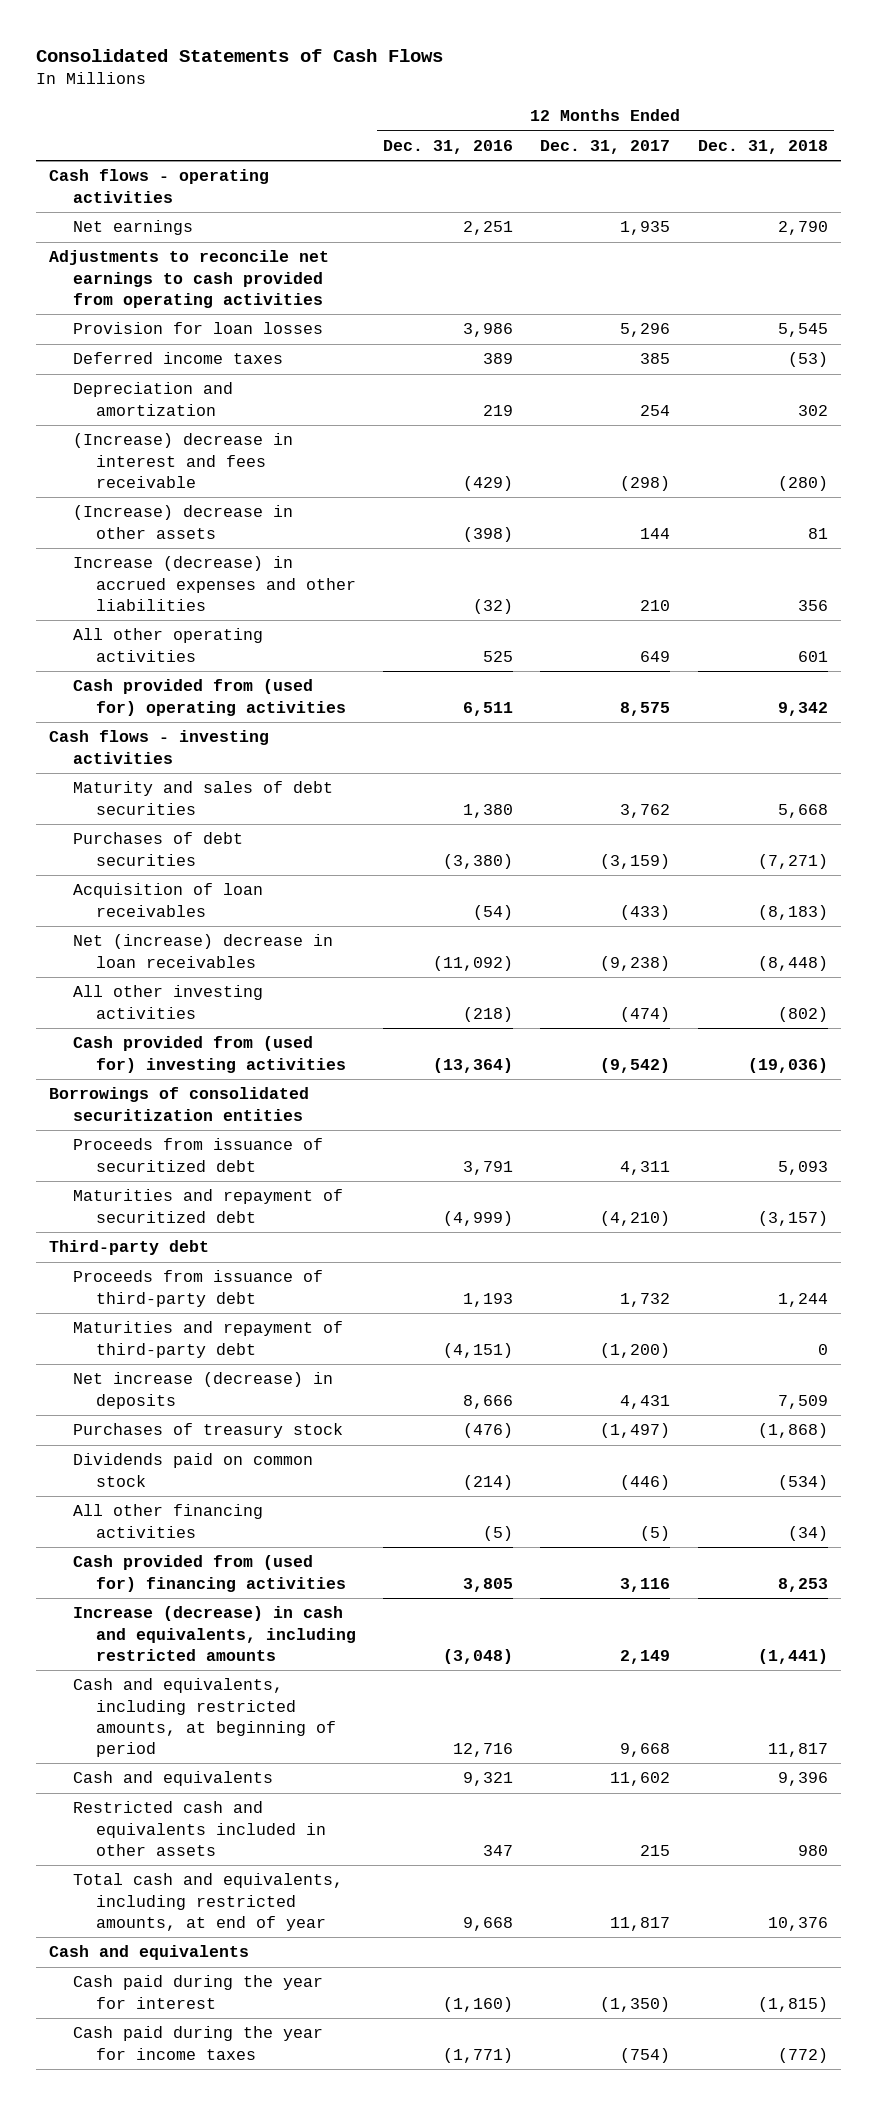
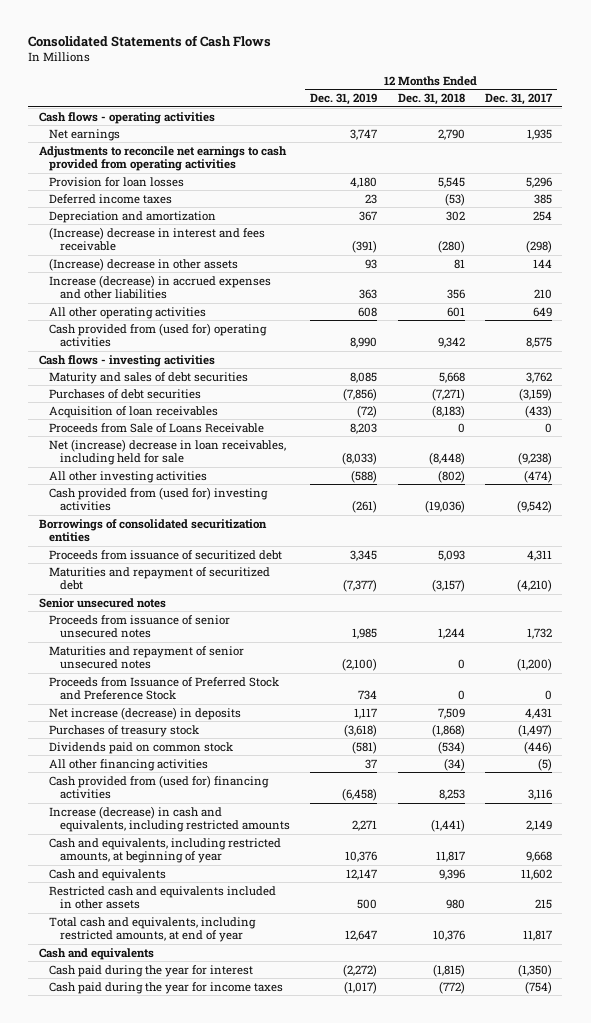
[383,139,514,154] Dec. 31, 2016 -> none
none -> [310,93,378,106] Dec. 31, 2019
none -> [49,422,265,433] Proceeds from Sale of Loans Receivable
[72,934,333,968] Net (increase) decrease in loan receivables -> [49,438,287,466] Net (increase) decrease in loan receivables, including held for sale
[49,1240,210,1256] Third-party debt -> [38,597,166,608] Senior unsecured notes
[72,1270,323,1307] Proceeds from issuance of third-party debt -> [49,614,231,639] Proceeds from issuance of senior unsecured notes
[72,1321,343,1358] Maturities and repayment of third-party debt -> [49,645,245,670] Maturities and repayment of senior unsecured notes
none -> [49,676,280,701] Proceeds from Issuance of Preferred Stock and Preference Stock
[72,1678,337,1757] Cash and equivalents, including restricted amounts, at beginning of period -> [49,837,282,864] Cash and equivalents, including restricted amounts, at beginning of year

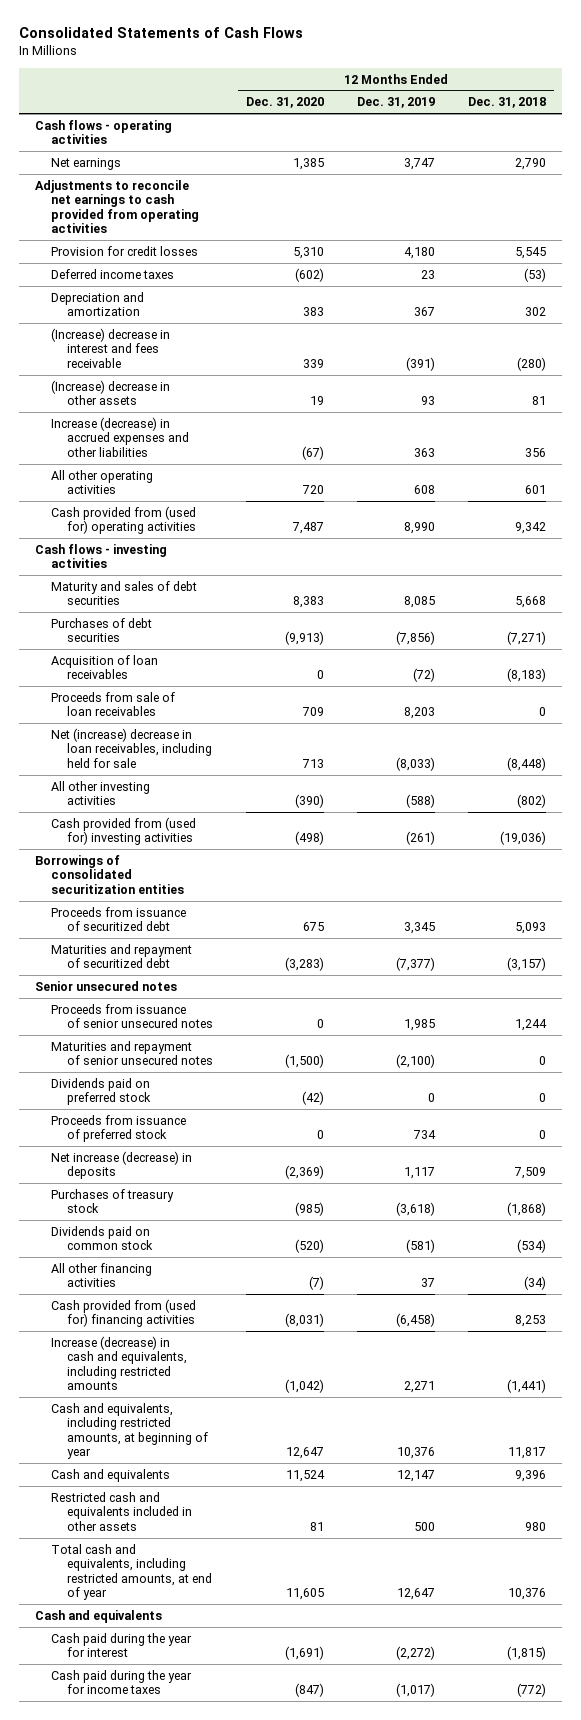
[485,93,554,106] Dec. 31, 2017 -> none
none -> [245,97,324,109] Dec. 31, 2020
[49,176,185,187] Provision for loan losses -> [51,245,199,256] Provision for credit losses
[49,422,265,433] Proceeds from Sale of Loans Receivable -> [51,691,176,717] Proceeds from sale of loan receivables
none -> [51,1077,151,1106] Dividends paid on preferred stock
[49,676,280,701] Proceeds from Issuance of Preferred Stock and Preference Stock -> [51,1114,187,1143] Proceeds from issuance of preferred stock

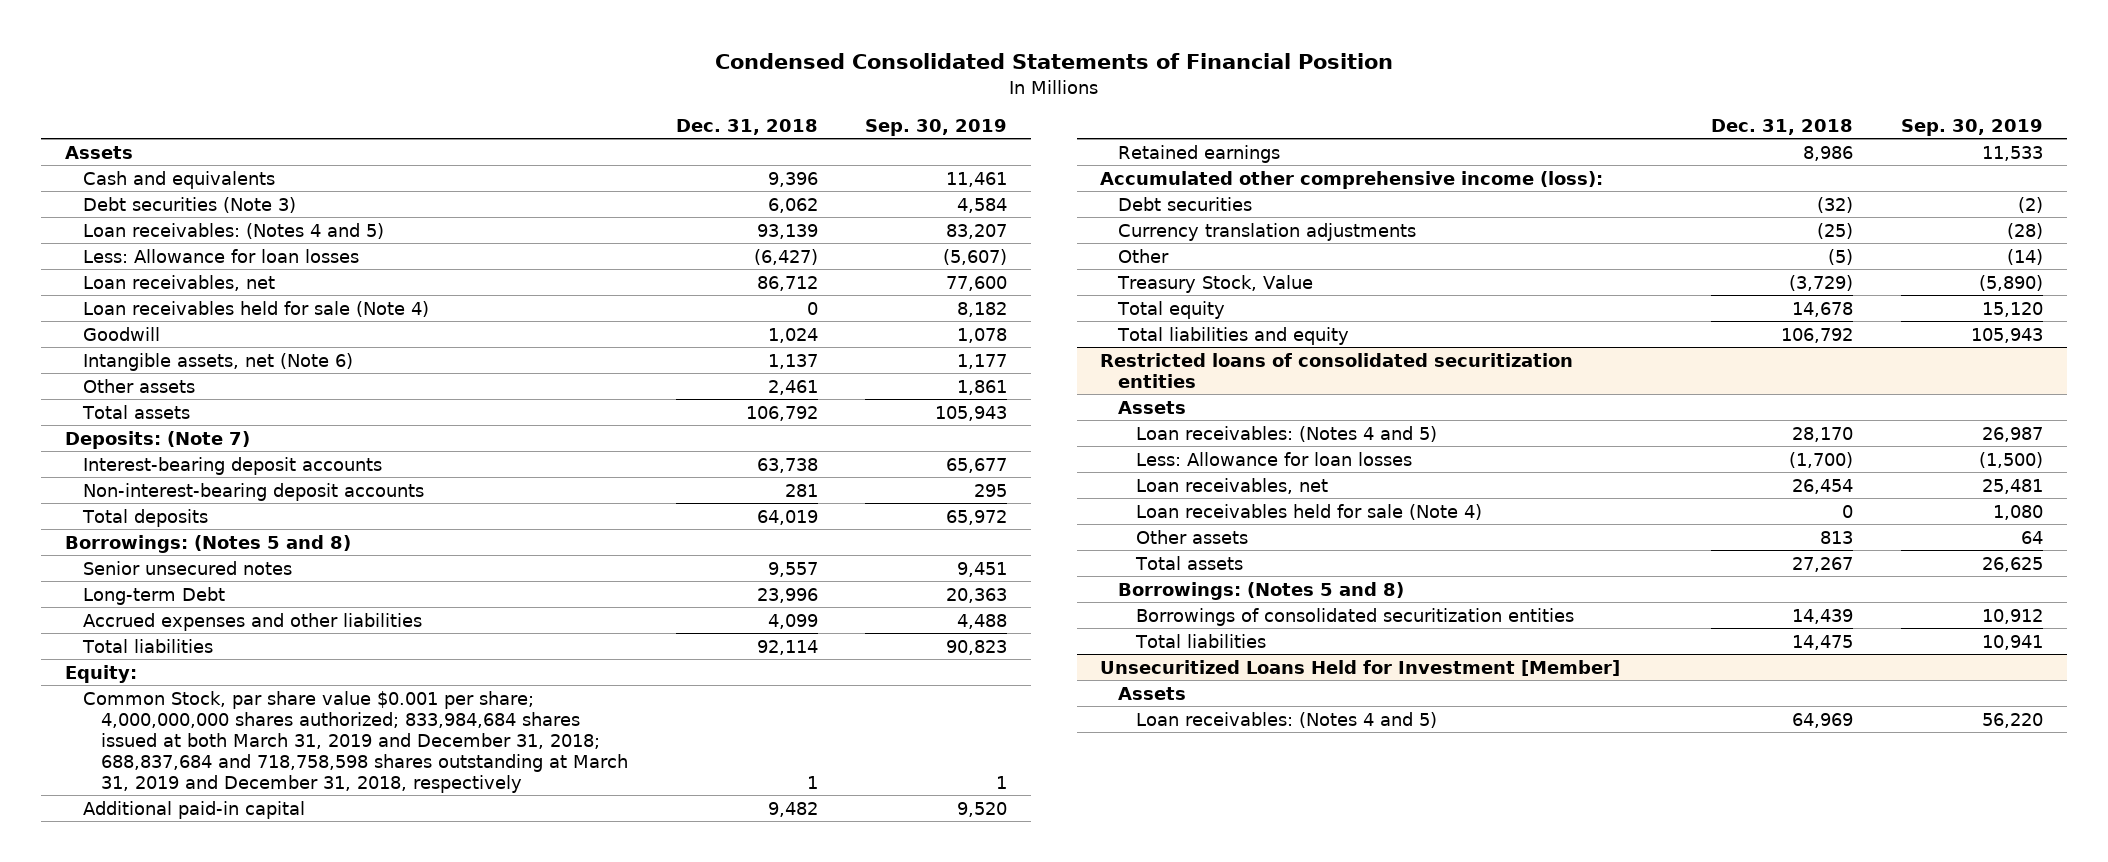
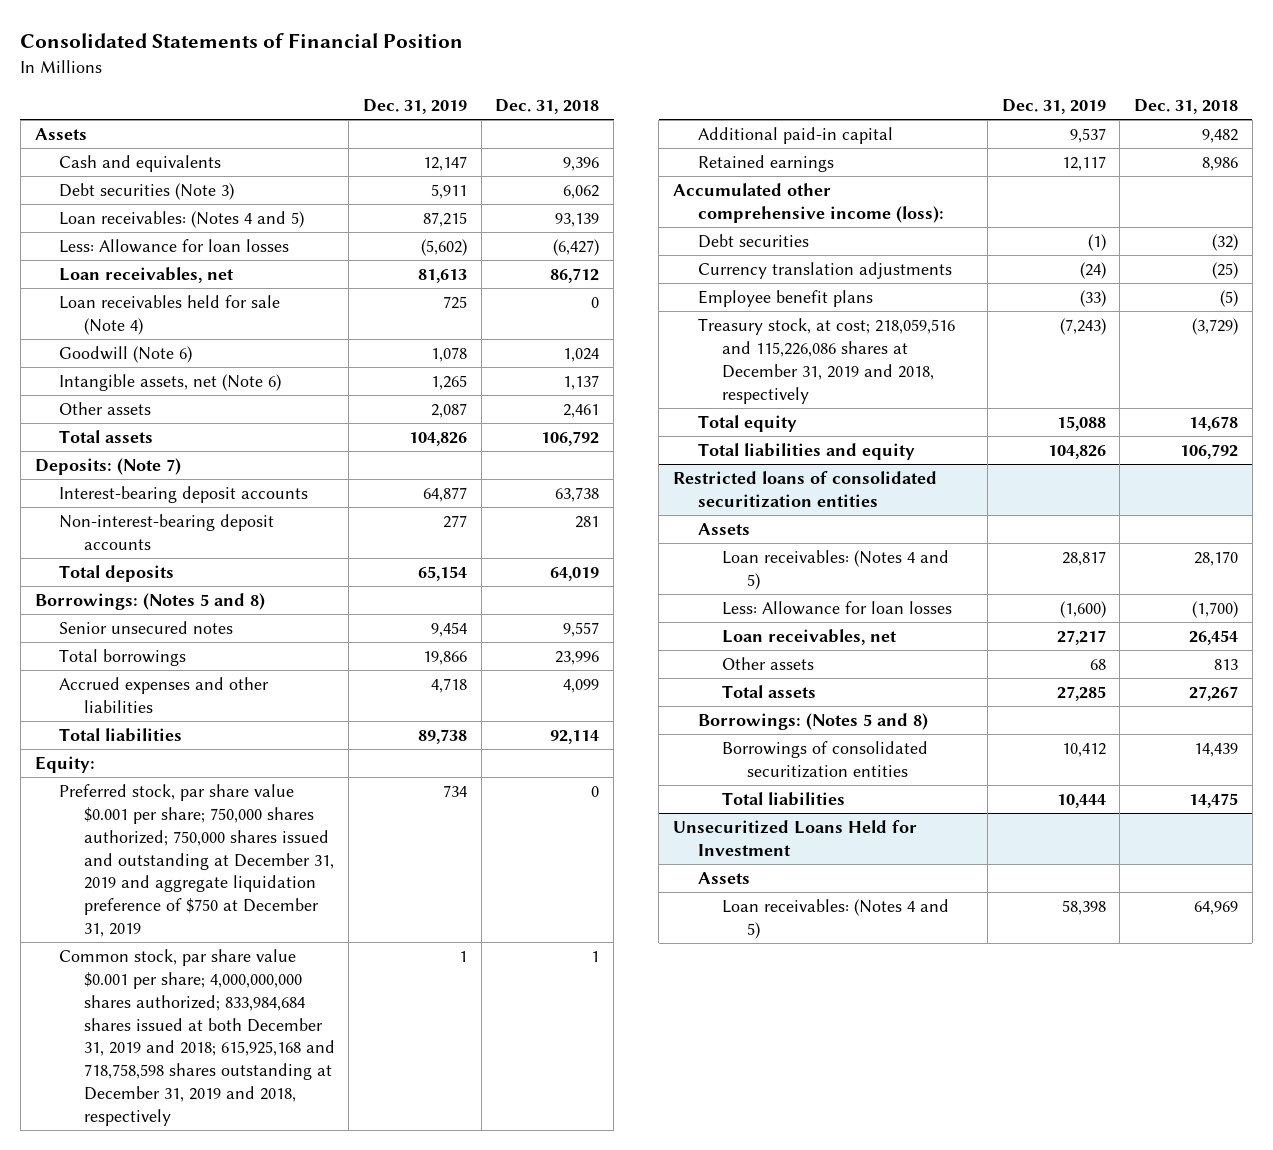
[714,53,1393,70] Condensed Consolidated Statements of Financial Position -> [20,33,464,49] Consolidated Statements of Financial Position
[865,118,1008,136] Sep. 30, 2019 -> none
none -> [363,99,468,115] Dec. 31, 2019
[82,326,160,341] Goodwill -> [59,346,193,364] Goodwill (Note 6)
[82,586,225,605] Long-term Debt -> [59,649,187,667] Total borrowings
none -> [59,784,334,938] Preferred stock, par share value $0.001 per share; 750,000 shares authorized; 750,000 shares issued and outstanding at December 31, 2019 and aggregate liquidation preference of $750 at December 31, 2019
[82,690,628,793] Common Stock, par share value $0.001 per share; 4,000,000,000 shares authorized; 833,984,684 shares issued at both March 31, 2019 and December 31, 2018; 688,837,684 and 718,758,598 shares outstanding at March 31, 2019 and December 31, 2018, respectively -> [59,949,335,1126] Common stock, par share value $0.001 per share; 4,000,000,000 shares authorized; 833,984,684 shares issued at both December 31, 2019 and 2018; 615,925,168 and 718,758,598 shares outstanding at December 31, 2019 and 2018, respectively
[1118,248,1170,263] Other -> [697,290,873,308] Employee benefit plans
[1117,274,1314,293] Treasury Stock, Value -> [697,318,955,404] Treasury stock, at cost; 218,059,516 and 115,226,086 shares at December 31, 2019 and 2018, respectively
[1136,503,1483,520] Loan receivables held for sale (Note 4) -> none
[1100,659,1621,676] Unsecuritized Loans Held for Investment [Member] -> [673,820,918,856] Unsecuritized Loans Held for Investment

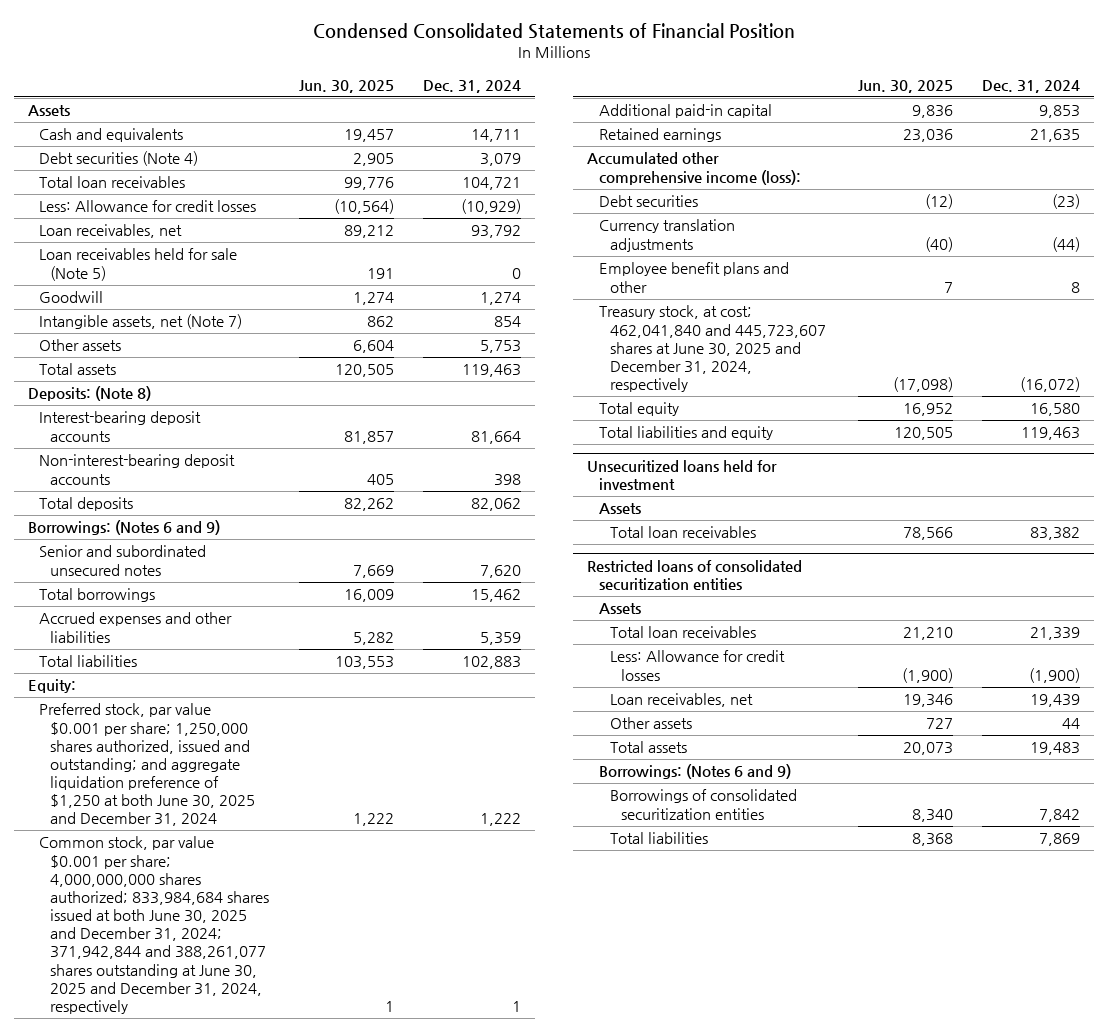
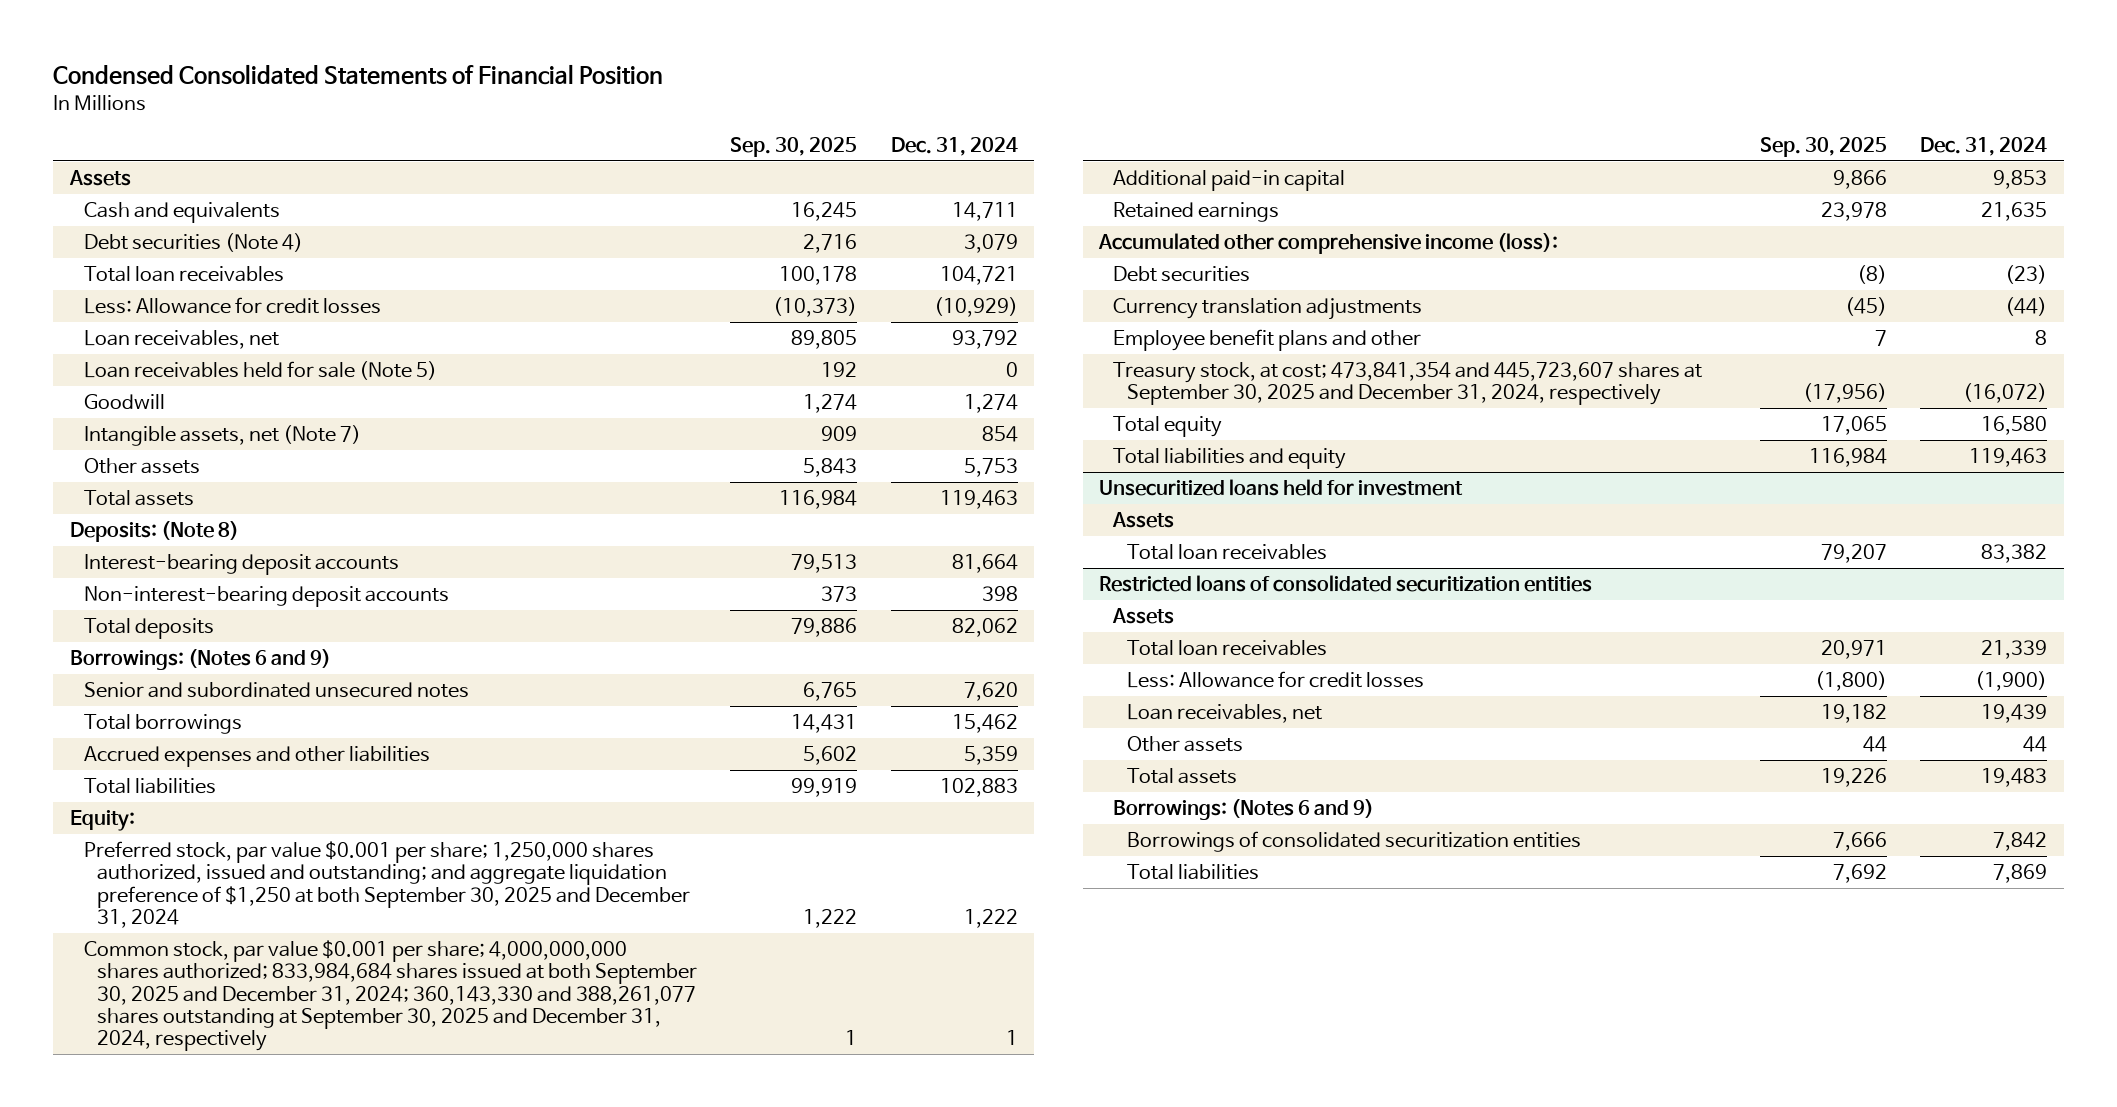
[298,79,394,93] Jun. 30, 2025 -> none
none -> [730,136,858,157] Sep. 30, 2025
[39,703,256,827] Preferred stock, par value $0.001 per share; 1,250,000 shares authorized, issued and outstanding; and aggregate liquidation preference of $1,250 at both June 30, 2025 and December 31, 2024 -> [83,840,691,929] Preferred stock, par value $0.001 per share; 1,250,000 shares authorized, issued and outstanding; and aggregate liquidation preference of $1,250 at both September 30, 2025 and December 31, 2024
[39,836,270,1014] Common stock, par value $0.001 per share; 4,000,000,000 shares authorized; 833,984,684 shares issued at both June 30, 2025 and December 31, 2024; 371,942,844 and 388,261,077 shares outstanding at June 30, 2025 and December 31, 2024, respectively -> [83,939,698,1052] Common stock, par value $0.001 per share; 4,000,000,000 shares authorized; 833,984,684 shares issued at both September 30, 2025 and December 31, 2024; 360,143,330 and 388,261,077 shares outstanding at September 30, 2025 and December 31, 2024, respectively
[598,305,826,393] Treasury stock, at cost; 462,041,840 and 445,723,607 shares at June 30, 2025 and December 31, 2024, respectively -> [1113,361,1703,406] Treasury stock, at cost; 473,841,354 and 445,723,607 shares at September 30, 2025 and December 31, 2024, respectively

